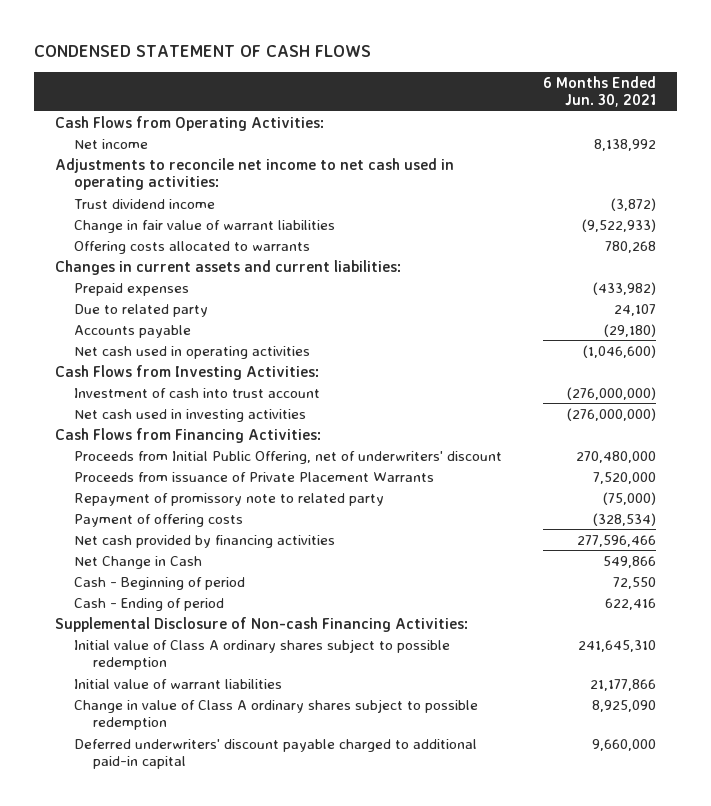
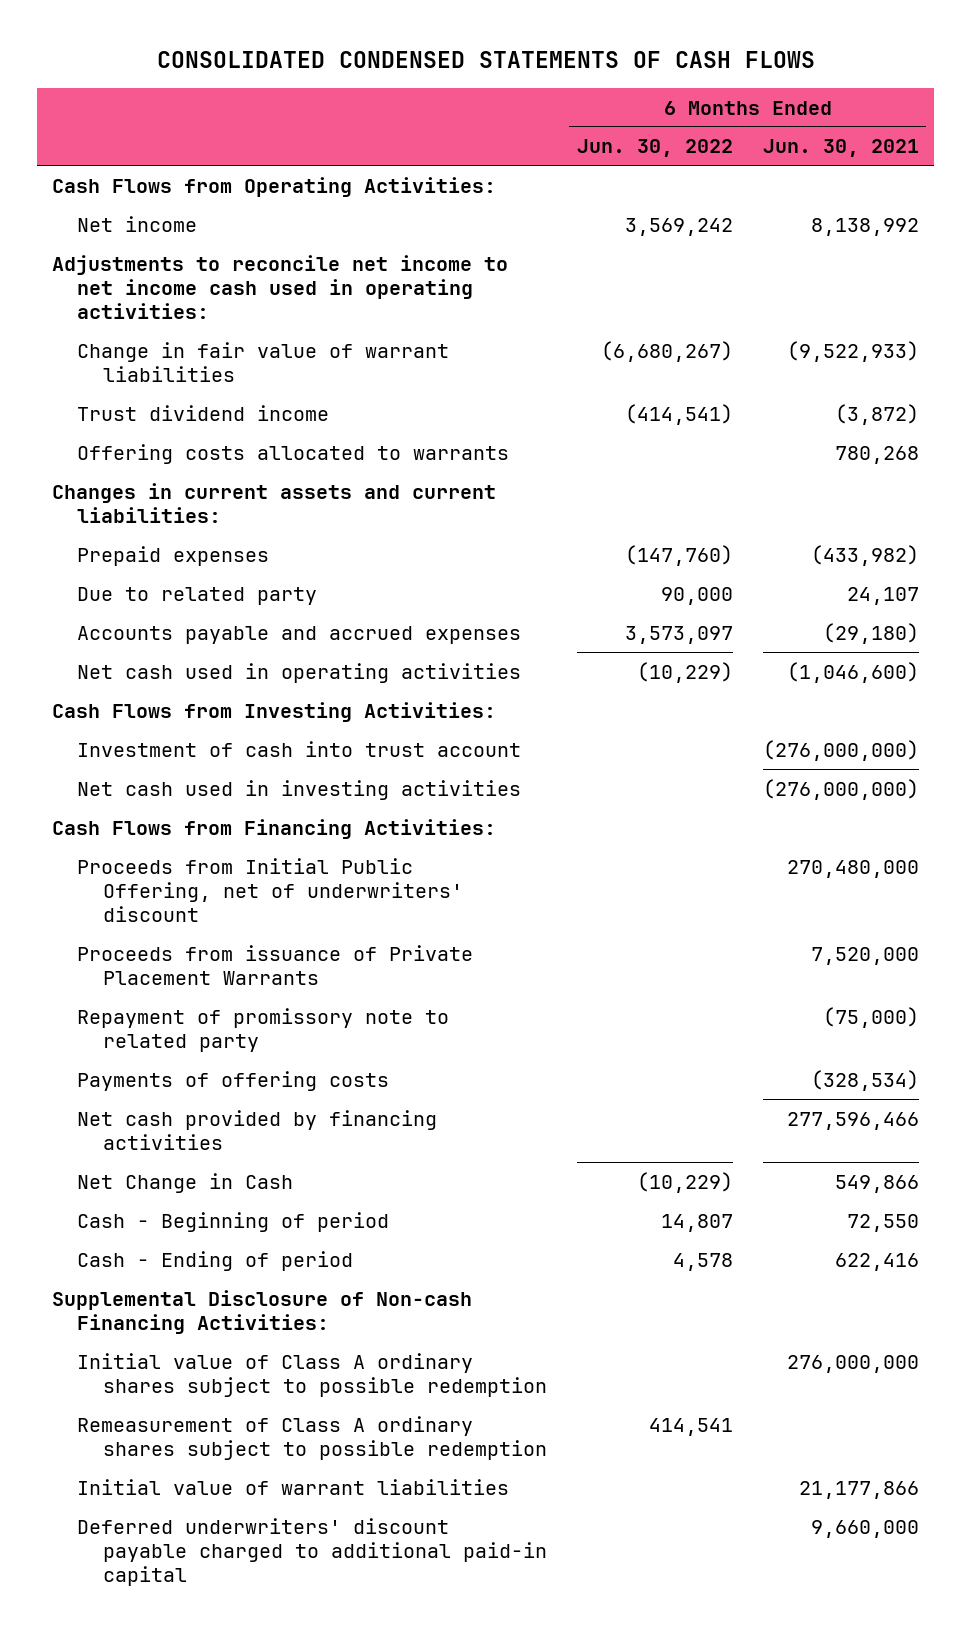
[33,45,371,58] CONDENSED STATEMENT OF CASH FLOWS -> [156,51,815,69] CONSOLIDATED CONDENSED STATEMENTS OF CASH FLOWS
none -> [576,139,733,158] Jun. 30, 2022
[54,157,454,191] Adjustments to reconcile net income to net cash used in operating activities: -> [52,254,509,319] Adjustments to reconcile net income to net income cash used in operating activities:
[73,198,215,209] Trust dividend income -> [77,404,330,421] Trust dividend income
[73,324,191,338] Accounts payable -> [77,625,522,644] Accounts payable and accrued expenses
[73,513,243,527] Payment of offering costs -> [77,1070,390,1091] Payments of offering costs
[577,639,656,652] 241,645,310 -> [786,1354,919,1373] 276,000,000
none -> [77,1415,547,1460] Remeasurement of Class A ordinary shares subject to possible redemption
[73,698,478,731] Change in value of Class A ordinary shares subject to possible redemption -> none

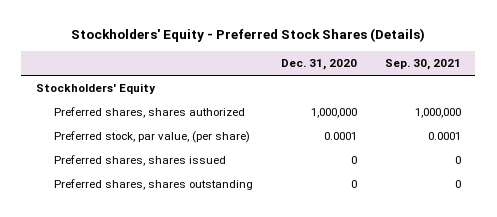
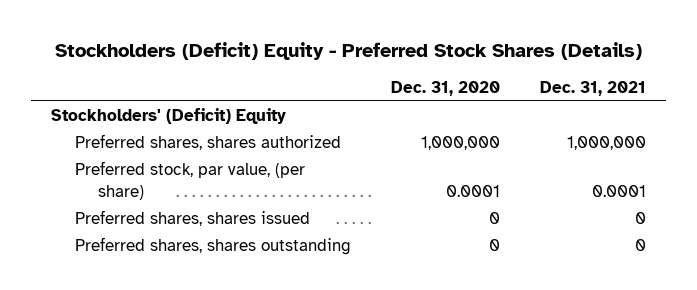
[71,28,426,43] Stockholders' Equity - Preferred Stock Shares (Details) -> [54,42,642,61] Stockholders (Deficit) Equity - Preferred Stock Shares (Details)
[385,59,462,71] Sep. 30, 2021 -> none
none -> [540,81,647,97] Dec. 31, 2021
[35,83,156,95] Stockholders' Equity -> [51,108,287,125] Stockholders' (Deficit) Equity

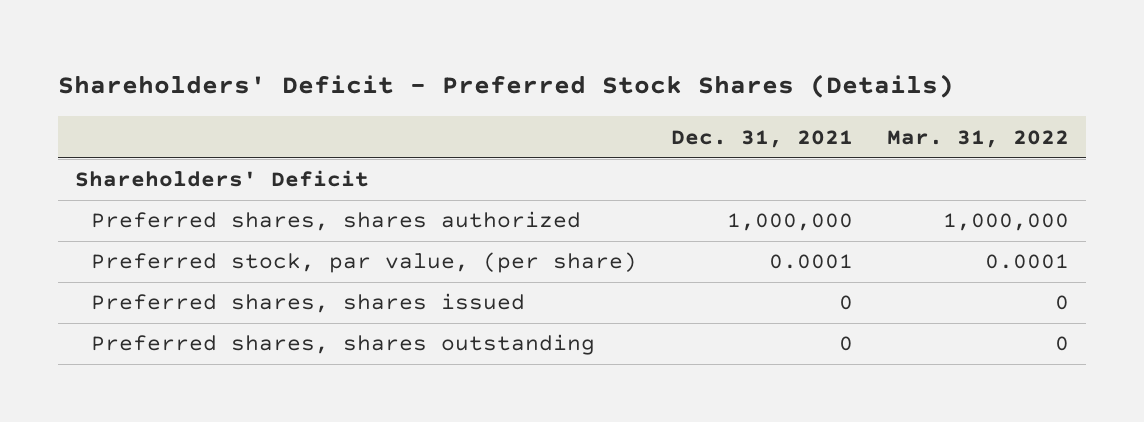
[54,42,642,61] Stockholders (Deficit) Equity - Preferred Stock Shares (Details) -> [57,74,954,99] Shareholders' Deficit - Preferred Stock Shares (Details)
[390,81,500,97] Dec. 31, 2020 -> none
none -> [887,129,1070,148] Mar. 31, 2022
[51,108,287,125] Stockholders' (Deficit) Equity -> [74,170,369,188] Shareholders' Deficit

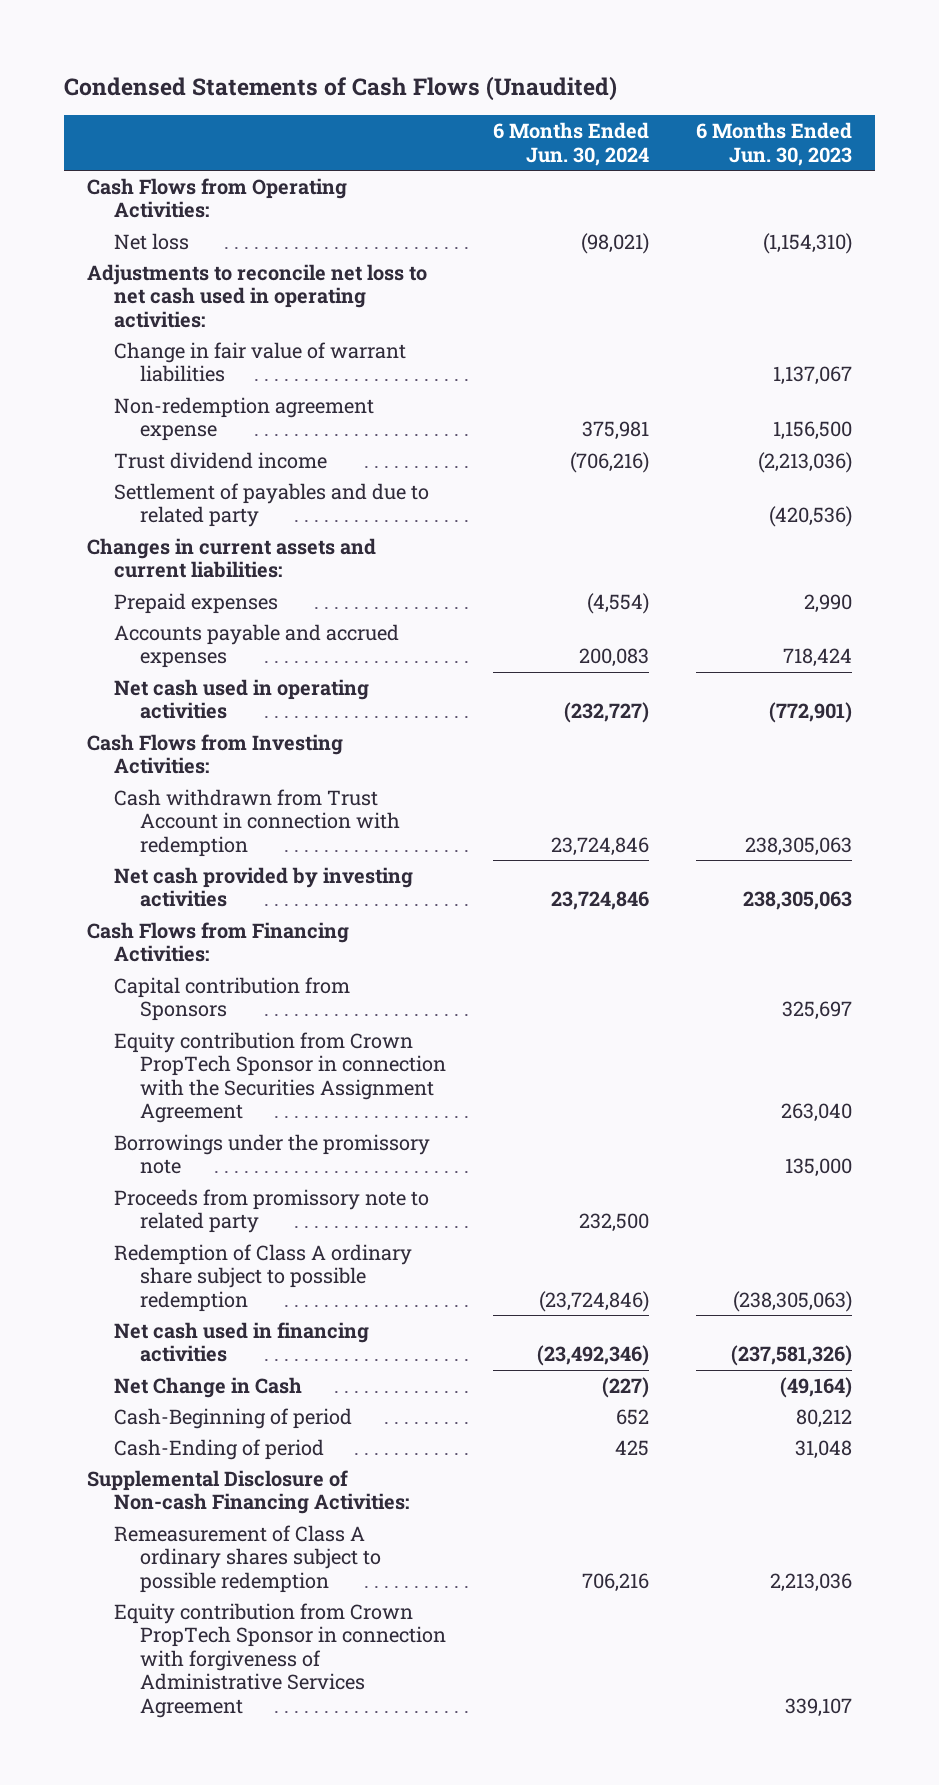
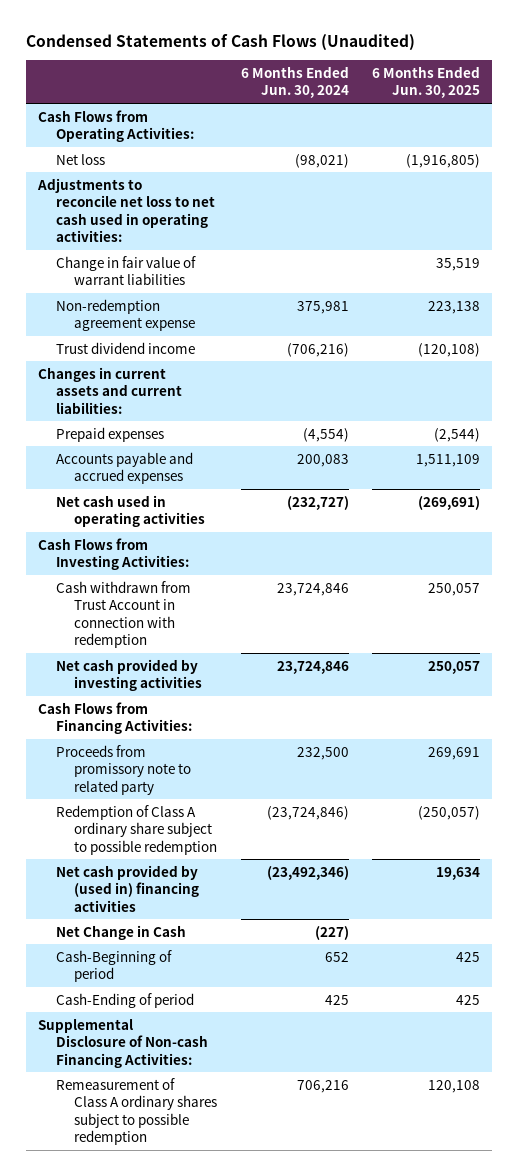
[695,122,852,166] 6 Months Ended Jun. 30, 2023 -> none
none -> [372,65,481,99] 6 Months Ended Jun. 30, 2025
[113,482,429,528] Settlement of payables and due to related party -> none
[113,976,350,1022] Capital contribution from Sponsors -> none
[113,1031,446,1124] Equity contribution from Crown PropTech Sponsor in connection with the Securities Assignment Agreement -> none
[113,1133,430,1175] Borrowings under the promissory note -> none
[113,1321,369,1363] Net cash used in financing activities -> [55,864,199,912] Net cash provided by (used in) financing activities
[113,1602,446,1719] Equity contribution from Crown PropTech Sponsor in connection with forgiveness of Administrative Services Agreement -> none

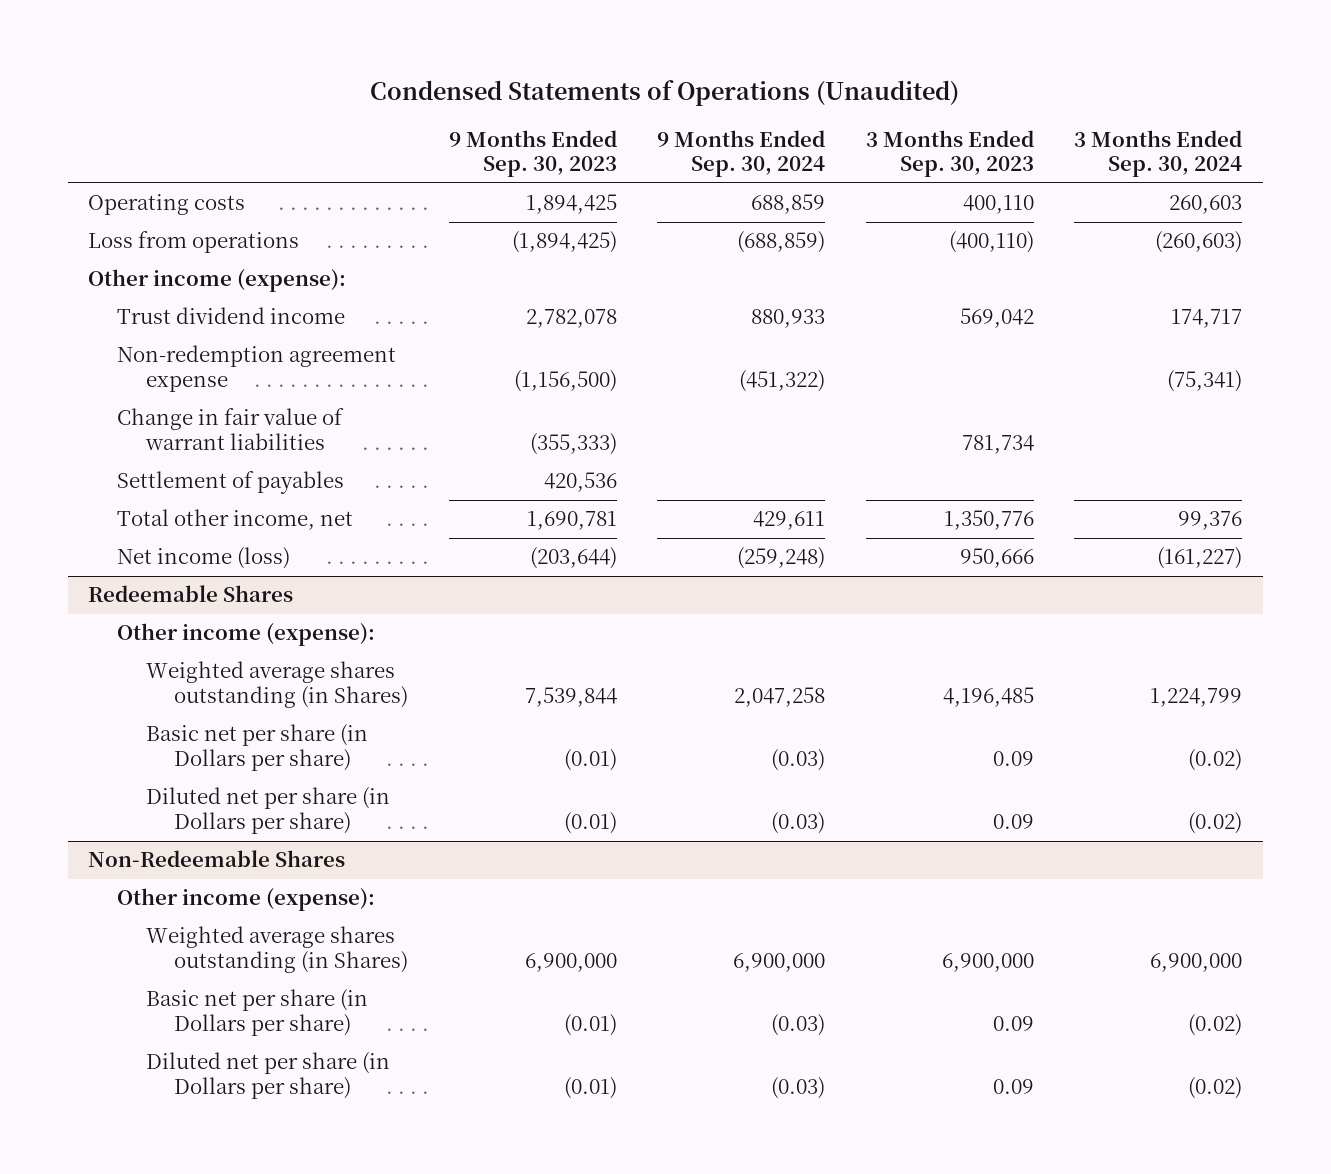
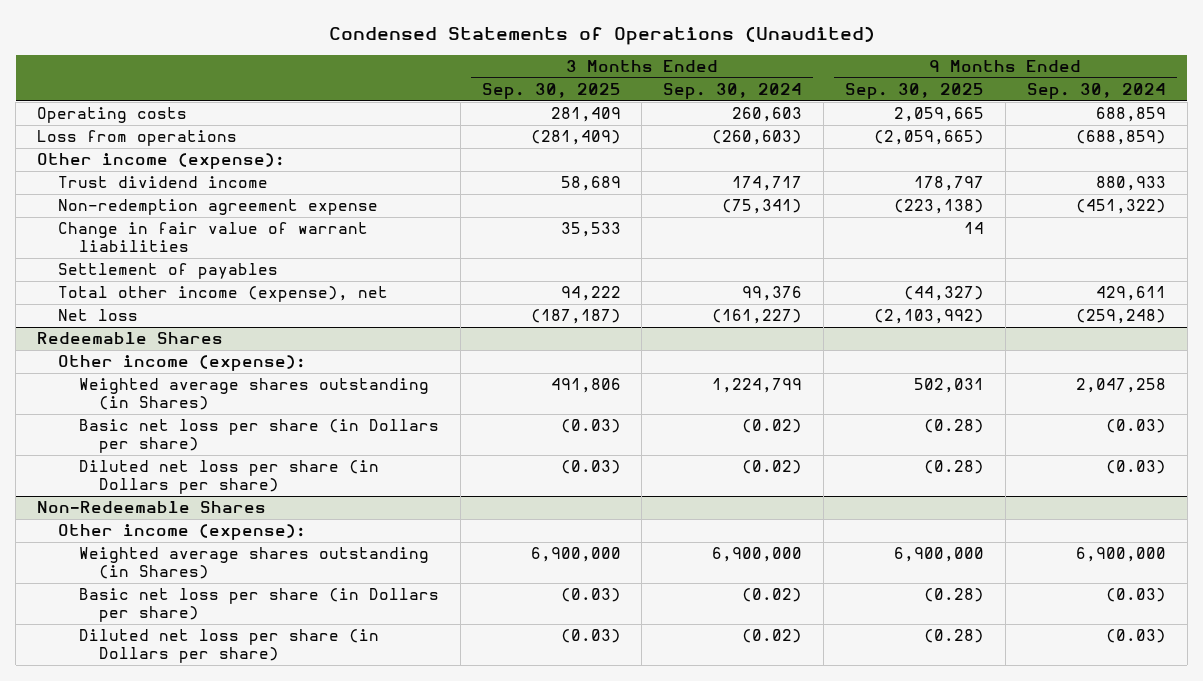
[448,129,617,178] 9 Months Ended Sep. 30, 2023 -> none
[865,129,1034,178] 3 Months Ended Sep. 30, 2023 -> none
none -> [481,83,621,100] Sep. 30, 2025
none -> [845,83,985,100] Sep. 30, 2025
[117,509,354,531] Total other income, net -> [57,286,388,303] Total other income (expense), net
[117,547,291,570] Net income (loss) -> [57,309,138,322] Net loss
[145,724,368,772] Basic net per share (in Dollars per share) -> [78,419,439,454] Basic net loss per share (in Dollars per share)
[145,787,390,835] Diluted net per share (in Dollars per share) -> [78,460,379,495] Diluted net loss per share (in Dollars per share)
[145,989,368,1037] Basic net per share (in Dollars per share) -> [78,588,439,623] Basic net loss per share (in Dollars per share)
[145,1052,390,1100] Diluted net per share (in Dollars per share) -> [78,629,379,664] Diluted net loss per share (in Dollars per share)

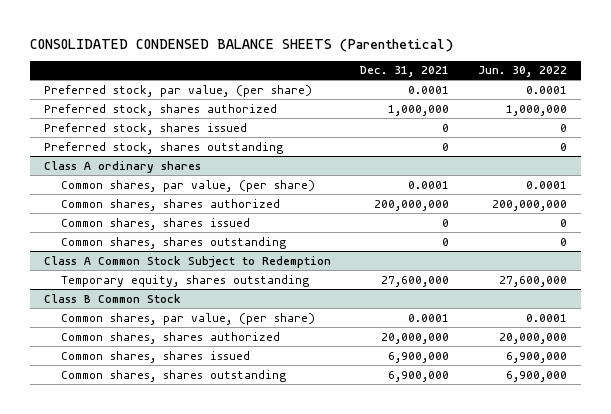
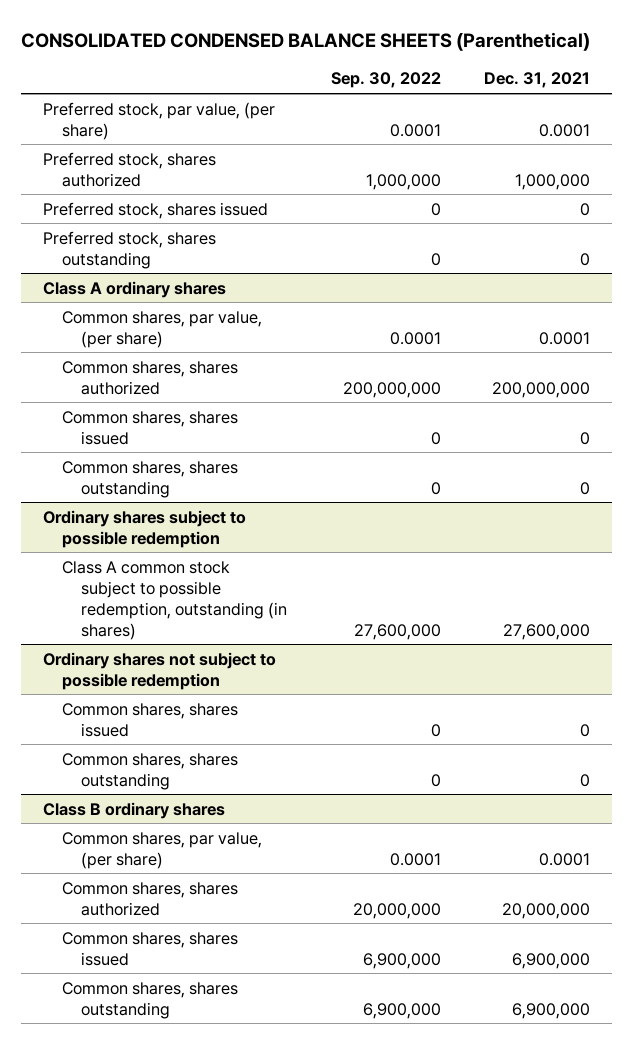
[477,66,567,78] Jun. 30, 2022 -> none
none -> [330,72,441,89] Sep. 30, 2022
[44,255,332,268] Class A Common Stock Subject to Redemption -> [43,509,247,548] Ordinary shares subject to possible redemption
[60,274,309,287] Temporary equity, shares outstanding -> [62,560,287,640] Class A common stock subject to possible redemption, outstanding (in shares)
none -> [43,651,277,690] Ordinary shares not subject to possible redemption
none -> [62,702,239,737] Common shares, shares issued
none -> [62,752,239,790] Common shares, shares outstanding
[44,293,182,303] Class B Common Stock -> [43,801,226,819] Class B ordinary shares

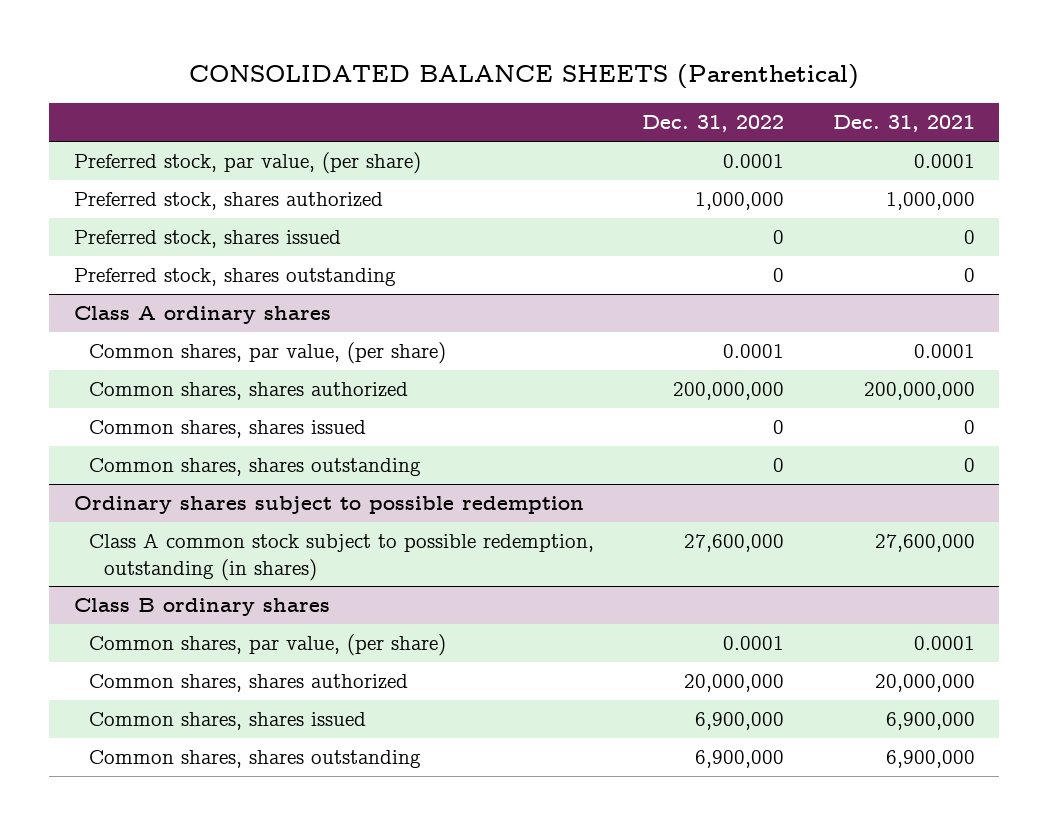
[21,32,591,52] CONSOLIDATED CONDENSED BALANCE SHEETS (Parenthetical) -> [189,64,860,90] CONSOLIDATED BALANCE SHEETS (Parenthetical)
[330,72,441,89] Sep. 30, 2022 -> none
none -> [642,115,785,133] Dec. 31, 2022
[43,651,277,690] Ordinary shares not subject to possible redemption -> none
[62,702,239,737] Common shares, shares issued -> none
[62,752,239,790] Common shares, shares outstanding -> none

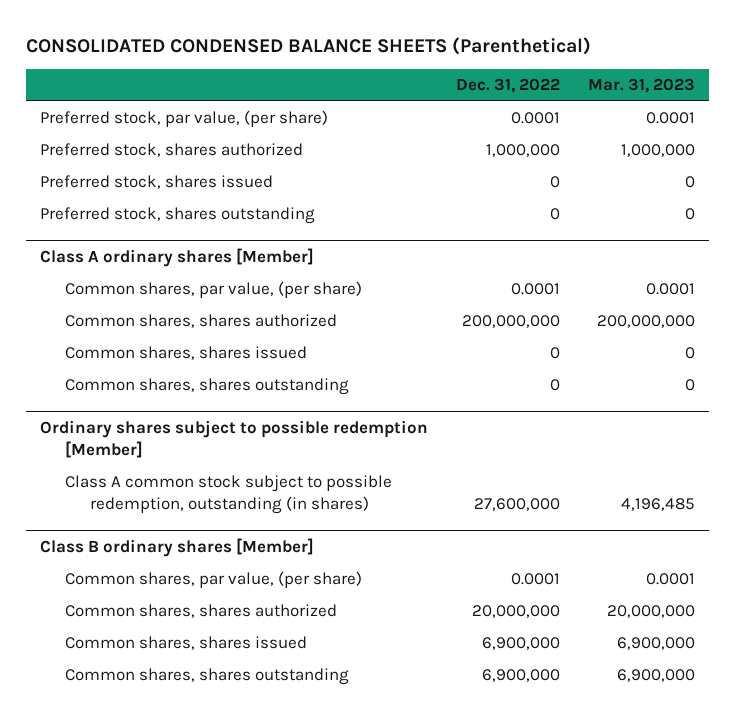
[189,64,860,90] CONSOLIDATED BALANCE SHEETS (Parenthetical) -> [25,37,591,56] CONSOLIDATED CONDENSED BALANCE SHEETS (Parenthetical)
[832,115,975,133] Dec. 31, 2021 -> none
none -> [588,78,696,94] Mar. 31, 2023
[73,306,331,325] Class A ordinary shares -> [39,248,314,268] Class A ordinary shares [Member]
[73,496,584,515] Ordinary shares subject to possible redemption -> [39,420,428,459] Ordinary shares subject to possible redemption [Member]
[73,598,330,617] Class B ordinary shares -> [39,538,314,558] Class B ordinary shares [Member]

